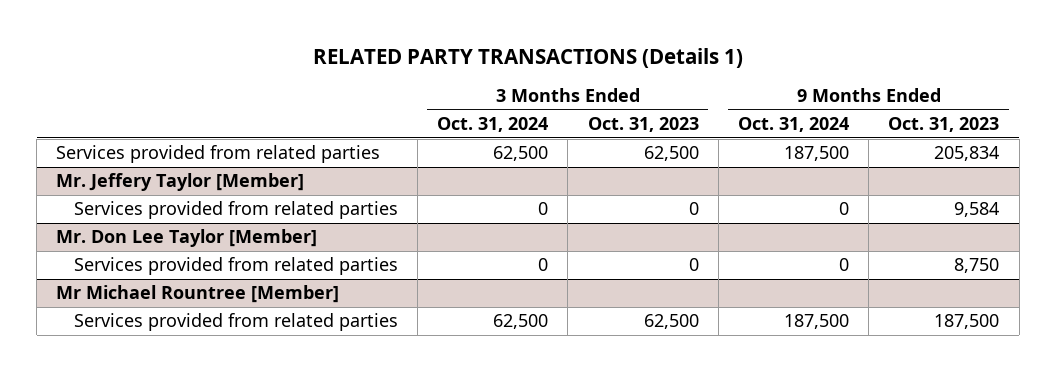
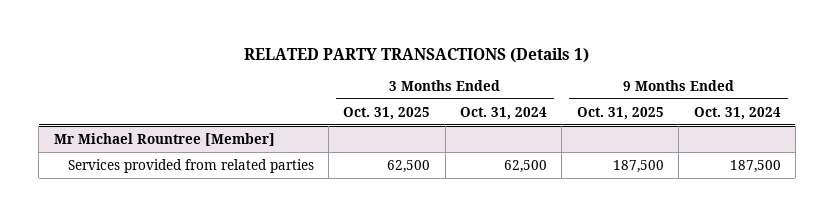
[587,117,699,133] Oct. 31, 2023 -> none
[888,117,1000,133] Oct. 31, 2023 -> none
none -> [343,106,431,120] Oct. 31, 2025
none -> [576,106,664,120] Oct. 31, 2025
[56,145,381,164] Services provided from related parties -> none
[56,173,305,192] Mr. Jeffery Taylor [Member] -> none
[73,201,398,220] Services provided from related parties -> none
[56,229,318,248] Mr. Don Lee Taylor [Member] -> none
[73,257,398,276] Services provided from related parties -> none

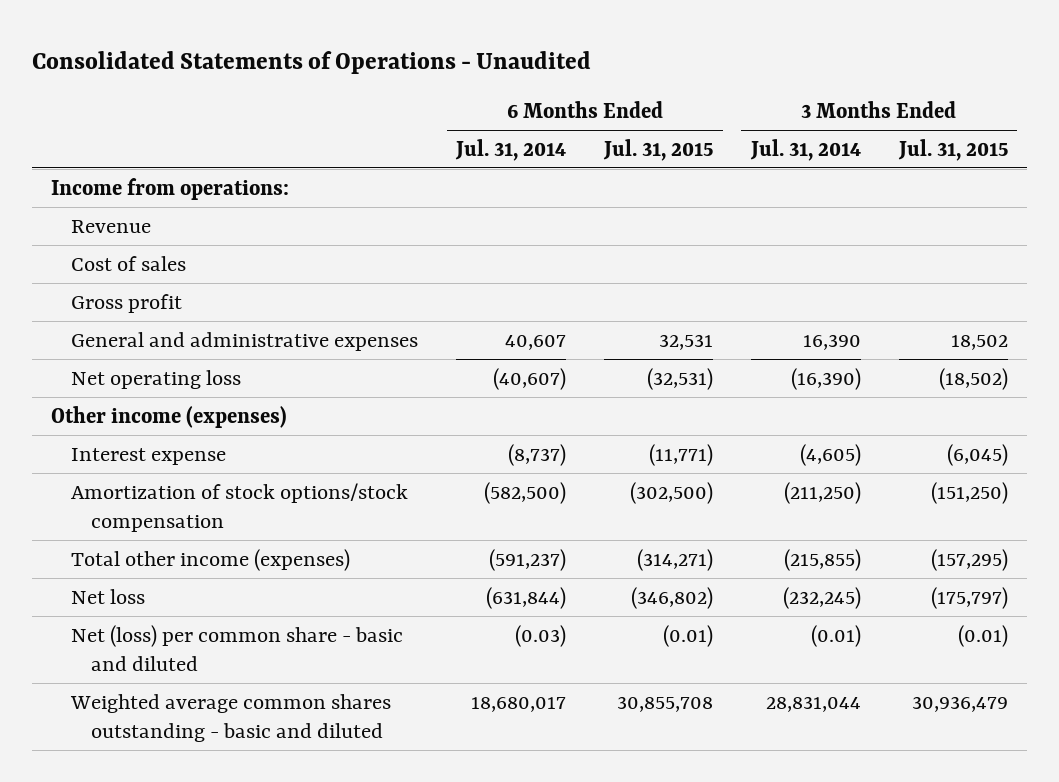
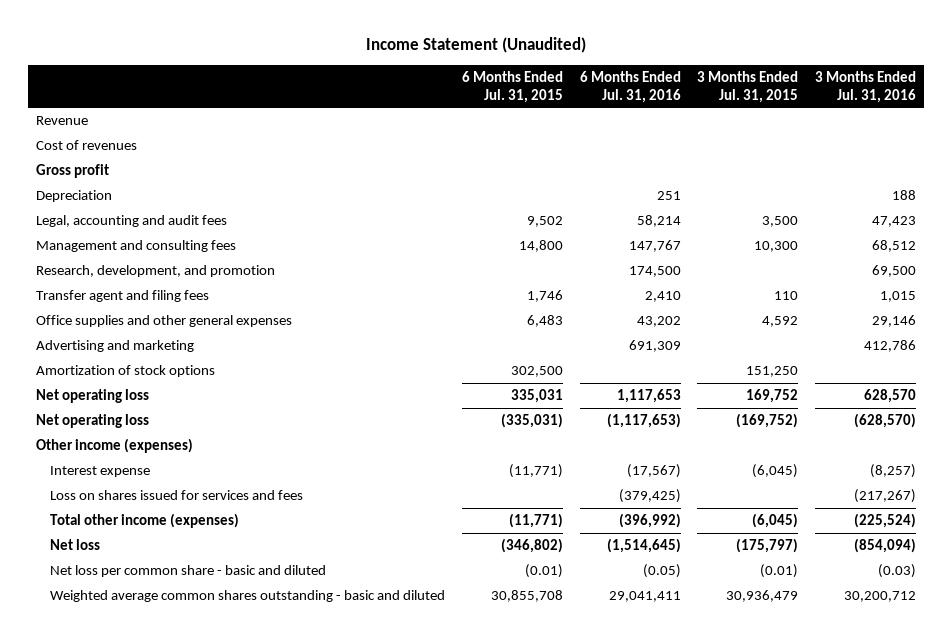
[32,51,592,75] Consolidated Statements of Operations - Unaudited -> [366,37,587,54] Income Statement (Unaudited)
[455,138,567,161] Jul. 31, 2014 -> none
[749,138,861,161] Jul. 31, 2014 -> none
none -> [579,71,681,103] 6 Months Ended Jul. 31, 2016
none -> [814,71,916,103] 3 Months Ended Jul. 31, 2016
[51,177,290,200] Income from operations: -> none
[71,255,187,271] Cost of sales -> [36,140,138,151] Cost of revenues
[71,331,419,351] General and administrative expenses -> none
none -> [36,190,113,203] Depreciation
none -> [36,215,228,228] Legal, accounting and audit fees
none -> [36,240,237,253] Management and consulting fees
none -> [36,265,276,278] Research, development, and promotion
none -> [36,290,210,303] Transfer agent and filing fees
none -> [36,315,293,328] Office supplies and other general expenses
none -> [36,340,195,353] Advertising and marketing
none -> [36,365,216,378] Amortization of stock options
[647,367,714,390] (32,531) -> [510,389,563,404] 335,031
[938,367,1008,390] (18,502) -> [746,389,799,404] 169,752
none -> [36,414,150,429] Net operating loss
[71,482,409,532] Amortization of stock options/stock compensation -> none
none -> [50,490,304,501] Loss on shares issued for services and fees
[637,548,714,571] (314,271) -> [508,513,563,529] (11,771)
[930,548,1008,571] (157,295) -> [752,513,799,529] (6,045)
[71,624,404,671] Net (loss) per common share - basic and diluted -> [50,565,327,578] Net loss per common share - basic and diluted

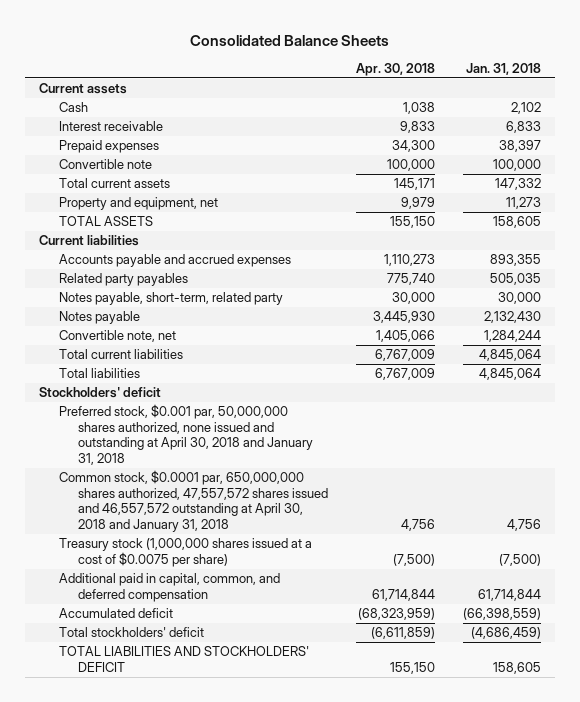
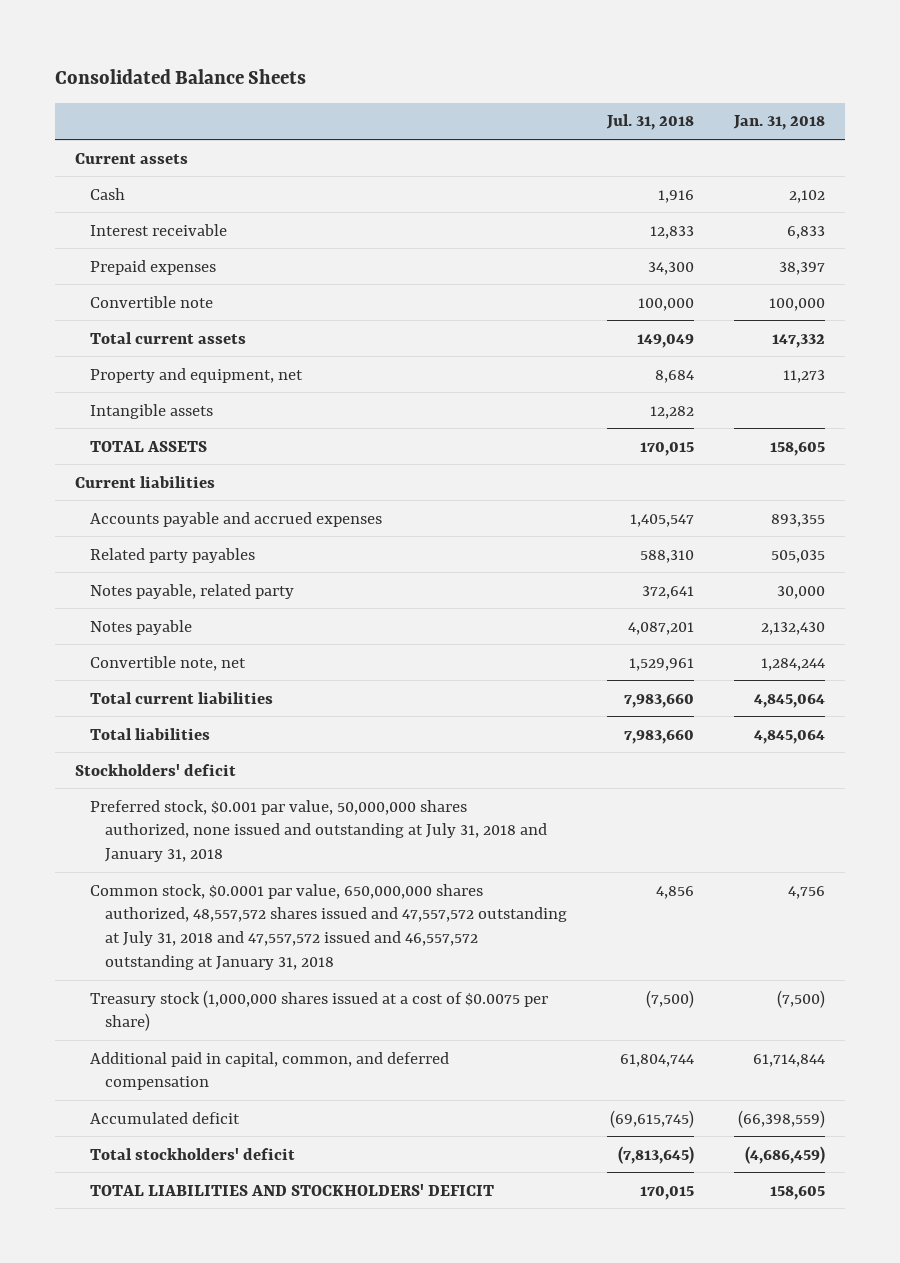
[355,63,435,77] Apr. 30, 2018 -> none
none -> [605,114,694,131] Jul. 31, 2018
none -> [89,403,213,419] Intangible assets
[58,292,283,306] Notes payable, short-term, related party -> [89,583,294,599] Notes payable, related party
[58,404,314,465] Preferred stock, $0.001 par, 50,000,000 shares authorized, none issued and outstanding at April 30, 2018 and January 31, 2018 -> [89,799,547,863] Preferred stock, $0.001 par value, 50,000,000 shares authorized, none issued and outstanding at July 31, 2018 and January 31, 2018
[58,470,329,532] Common stock, $0.0001 par, 650,000,000 shares authorized, 47,557,572 shares issued and 46,557,572 outstanding at April 30, 2018 and January 31, 2018 -> [89,883,567,971] Common stock, $0.0001 par value, 650,000,000 shares authorized, 48,557,572 shares issued and 47,557,572 outstanding at July 31, 2018 and 47,557,572 issued and 46,557,572 outstanding at January 31, 2018

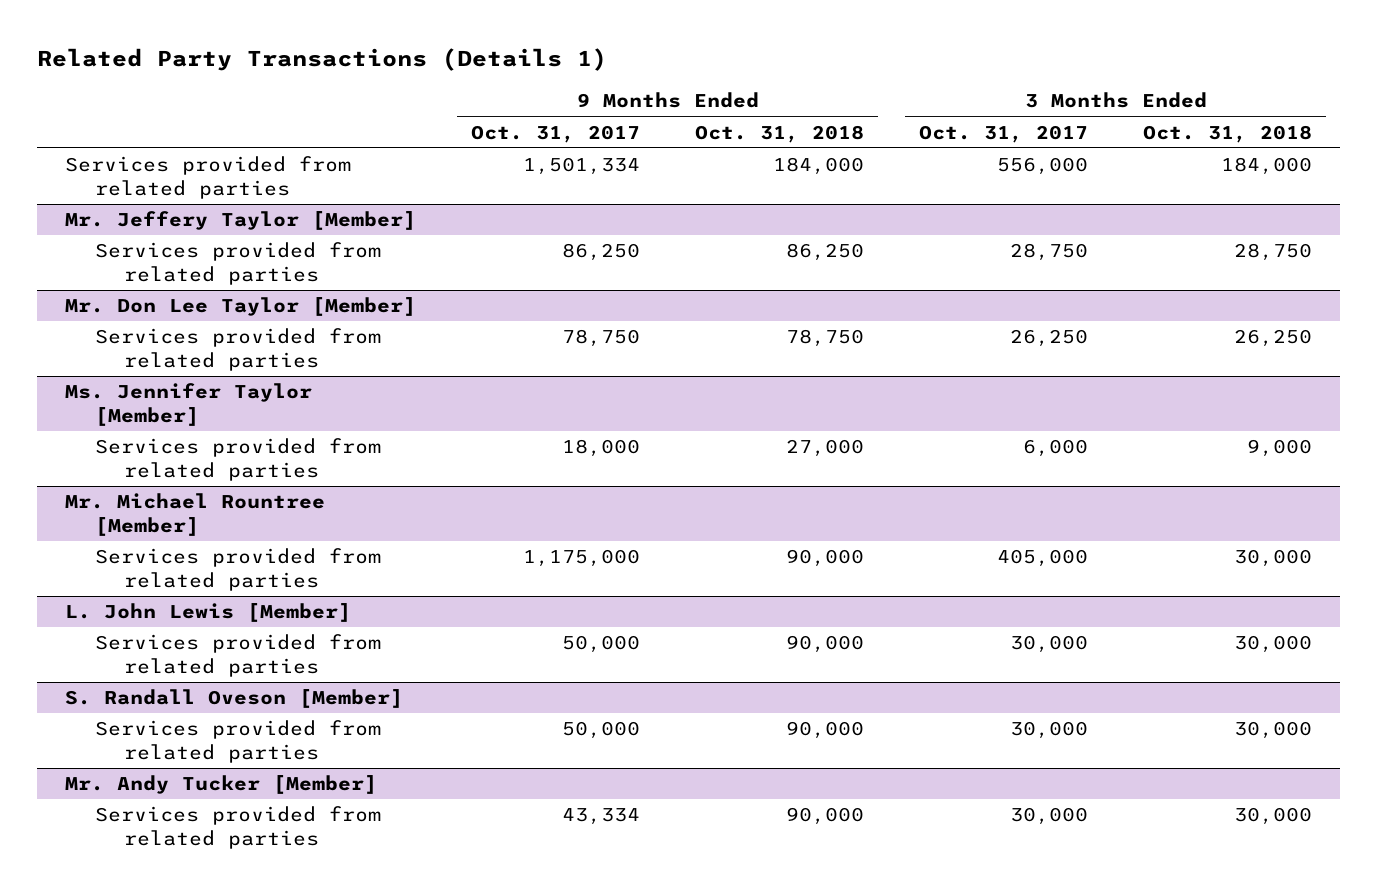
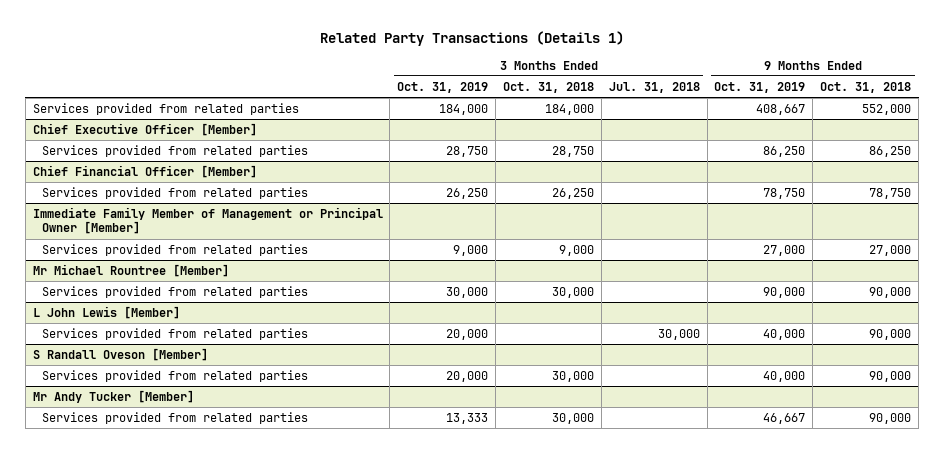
[471,124,641,143] Oct. 31, 2017 -> none
[919,124,1089,143] Oct. 31, 2017 -> none
none -> [397,81,489,93] Oct. 31, 2019
none -> [608,81,700,93] Jul. 31, 2018
none -> [714,81,806,93] Oct. 31, 2019
[64,211,416,231] Mr. Jeffery Taylor [Member] -> none
[773,157,865,176] 184,000 -> [862,103,912,115] 552,000
none -> [32,122,257,136] Chief Executive Officer [Member]
[64,297,416,317] Mr. Don Lee Taylor [Member] -> none
none -> [32,164,257,178] Chief Financial Officer [Member]
[64,383,312,426] Ms. Jennifer Taylor [Member] -> [32,206,383,235] Immediate Family Member of Management or Principal Owner [Member]
[94,548,381,591] Services provided from related parties -> none
[64,603,351,623] L. John Lewis [Member] -> none
[64,493,325,536] Mr. Michael Rountree [Member] -> [32,263,229,277] Mr Michael Rountree [Member]
none -> [32,305,180,319] L John Lewis [Member]
none -> [41,327,308,340] Services provided from related parties
[64,689,403,709] S. Randall Oveson [Member] -> [32,347,208,361] S Randall Oveson [Member]
[64,775,377,795] Mr. Andy Tucker [Member] -> [32,389,194,403] Mr Andy Tucker [Member]

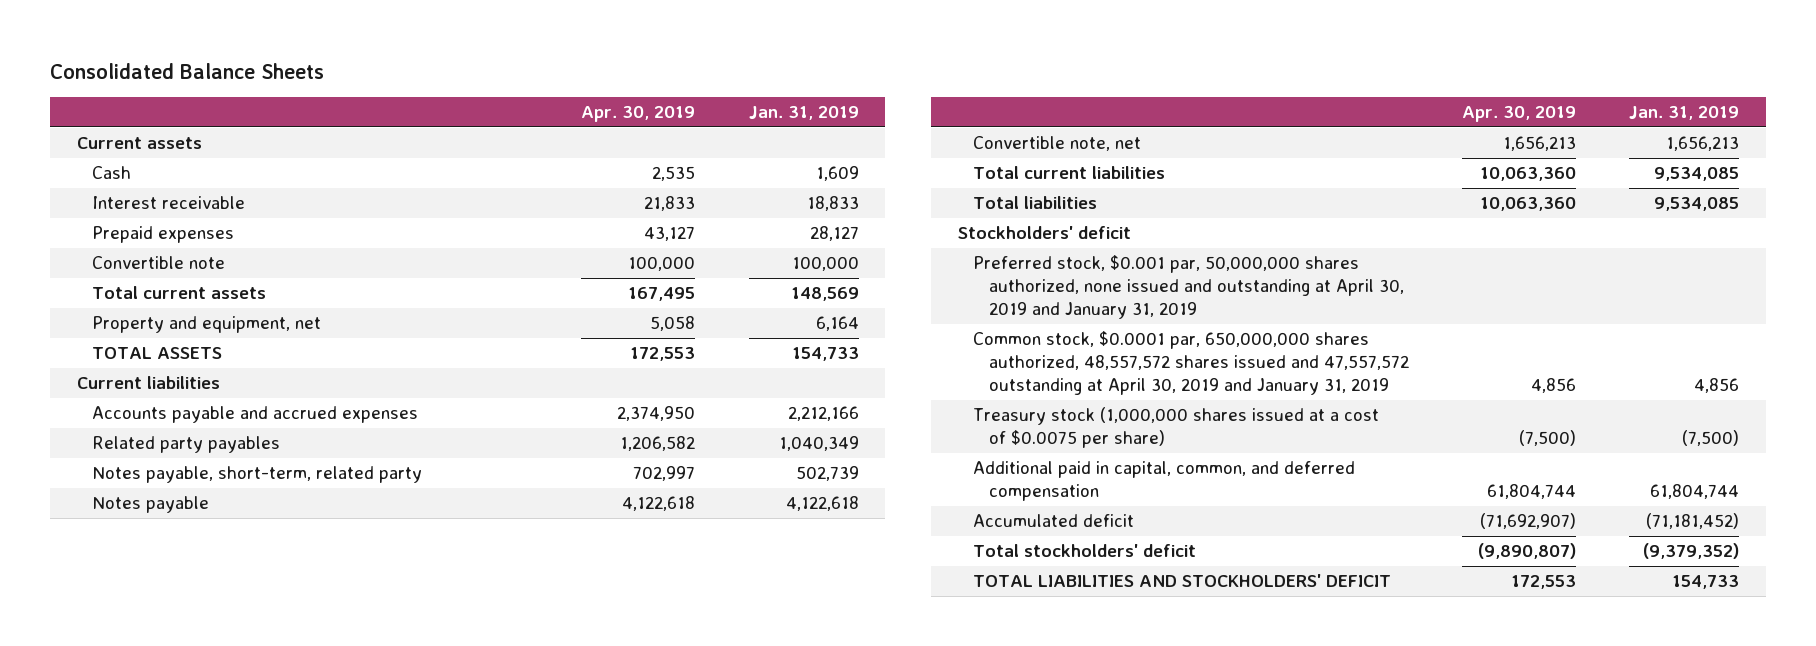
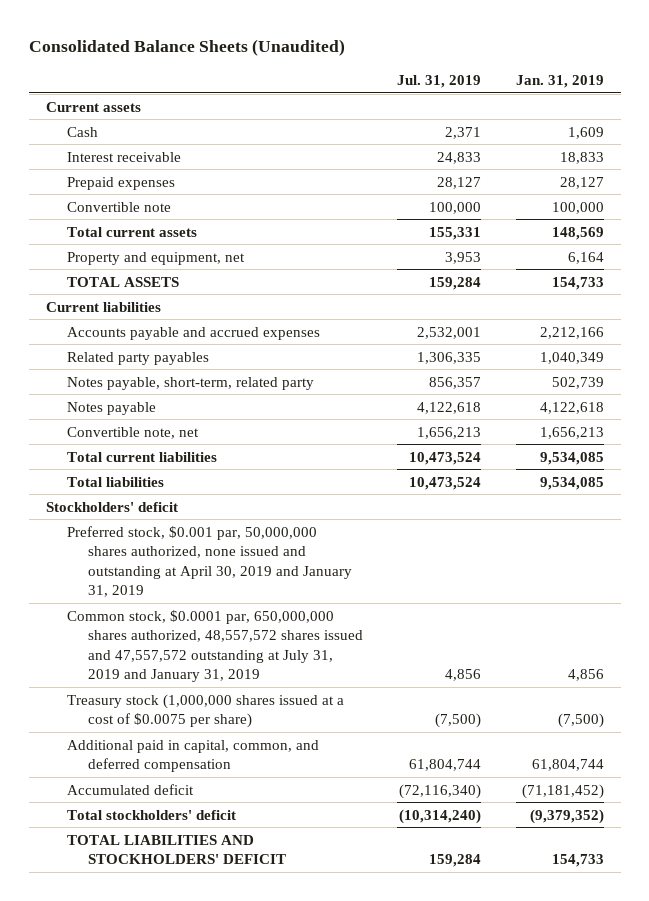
[50,62,325,79] Consolidated Balance Sheets -> [28,38,345,56] Consolidated Balance Sheets (Unaudited)
[581,106,696,123] Apr. 30, 2019 -> none
none -> [397,74,482,88] Jul. 31, 2019
[973,331,1409,395] Common stock, $0.0001 par, 650,000,000 shares authorized, 48,557,572 shares issued and 47,557,572 outstanding at April 30, 2019 and January 31, 2019 -> [66,609,364,682] Common stock, $0.0001 par, 650,000,000 shares authorized, 48,557,572 shares issued and 47,557,572 outstanding at July 31, 2019 and January 31, 2019

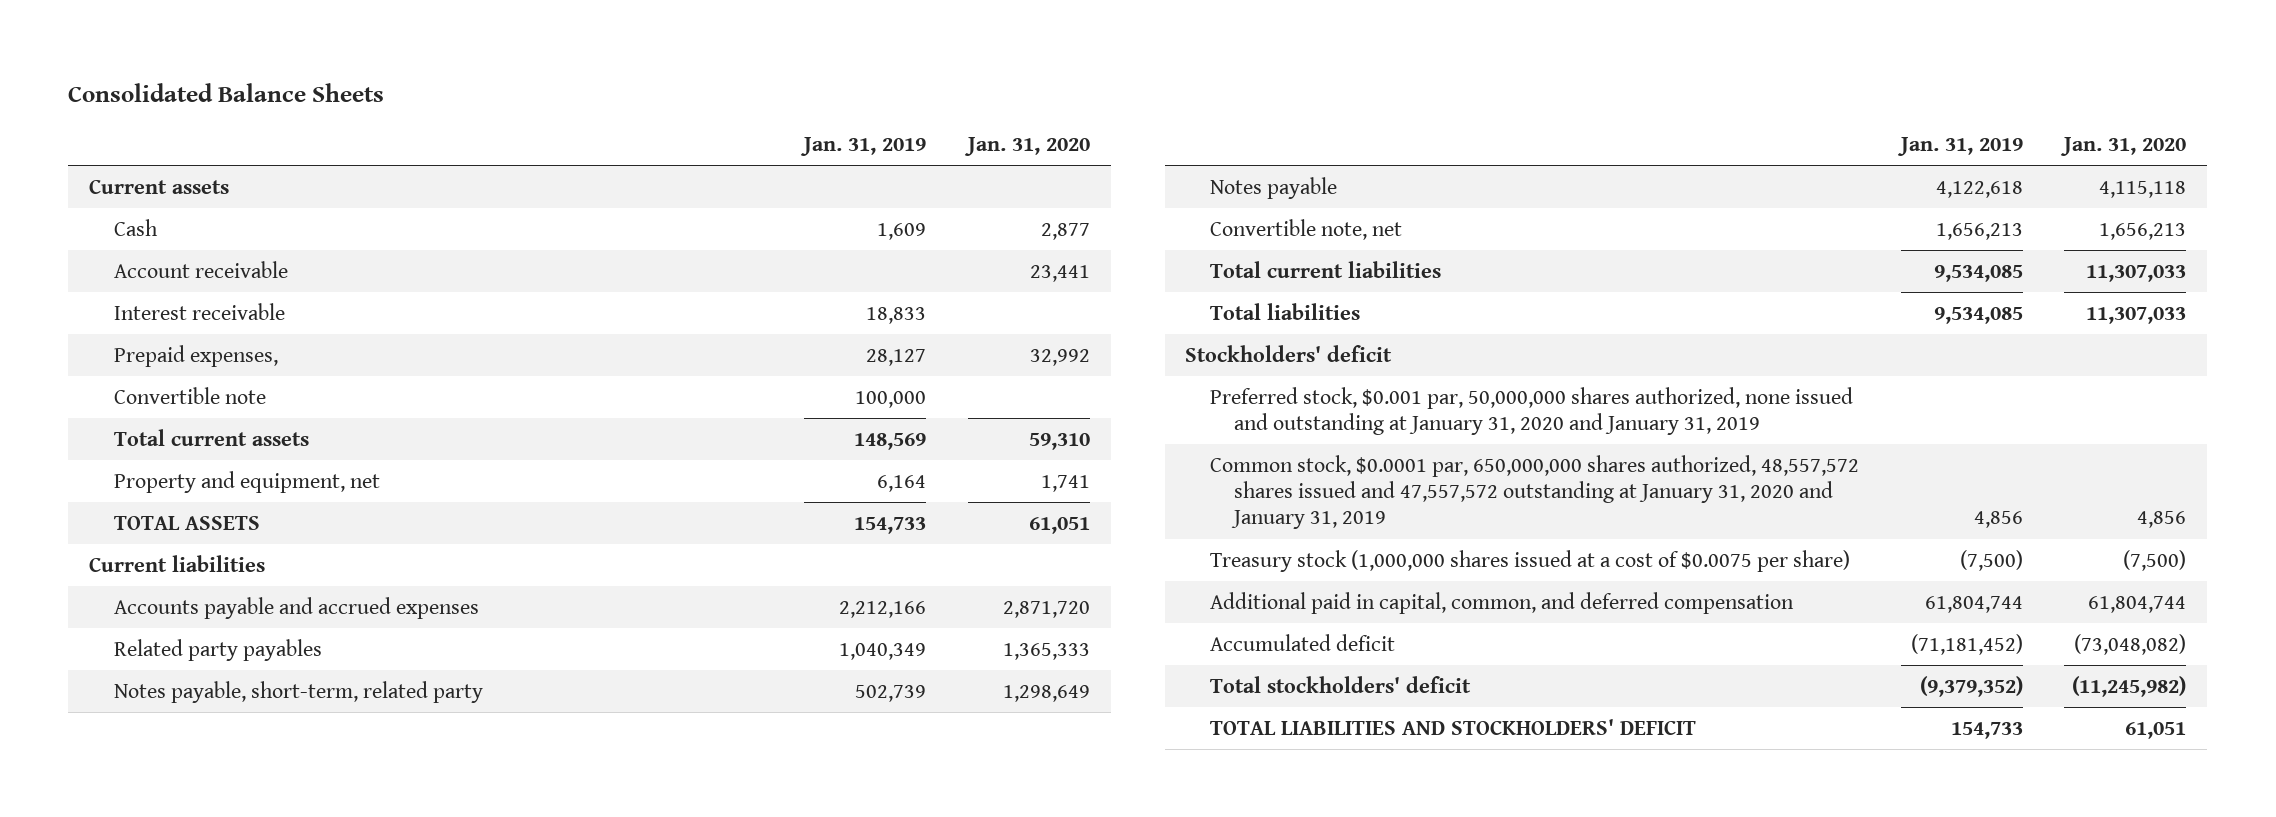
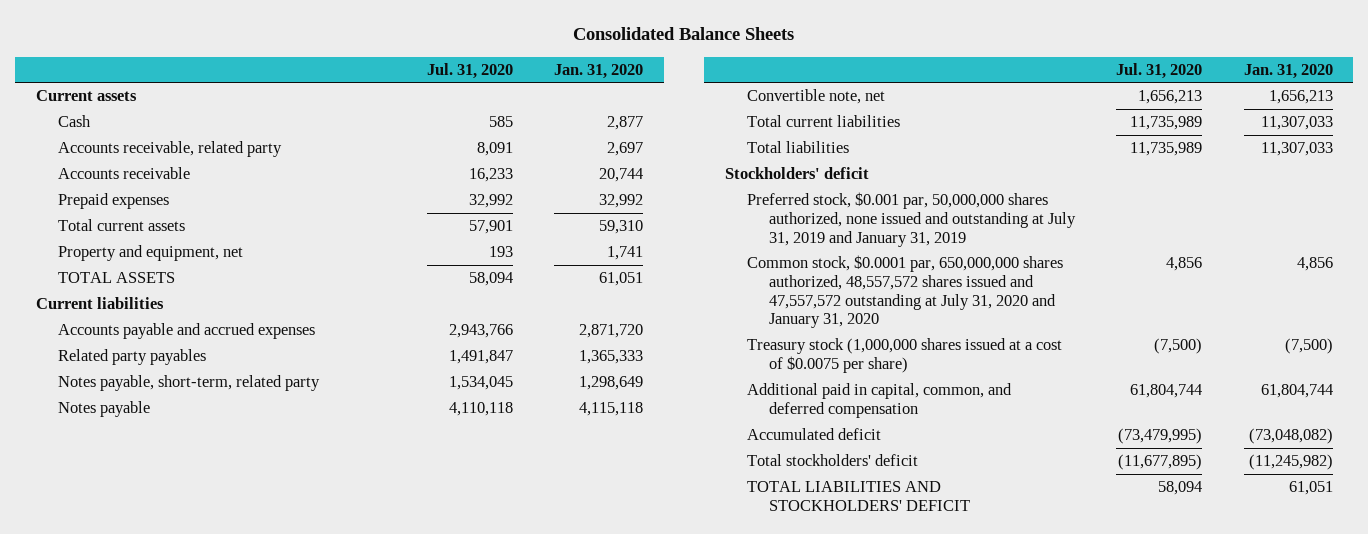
[800,136,927,156] Jan. 31, 2019 -> none
none -> [426,62,513,79] Jul. 31, 2020
[113,302,285,320] Interest receivable -> none
[113,386,266,404] Convertible note -> none
none -> [57,141,282,158] Accounts receivable, related party
[113,260,288,278] Account receivable -> [57,167,190,180] Accounts receivable
[1030,264,1091,282] 23,441 -> [599,168,644,183] 20,744
[113,344,278,367] Prepaid expenses, -> [57,193,169,210] Prepaid expenses
[1209,386,1853,436] Preferred stock, $0.001 par, 50,000,000 shares authorized, none issued and outstanding at January 31, 2020 and January 31, 2019 -> [747,192,1077,247] Preferred stock, $0.001 par, 50,000,000 shares authorized, none issued and outstanding at July 31, 2019 and January 31, 2019
[1209,454,1859,530] Common stock, $0.0001 par, 650,000,000 shares authorized, 48,557,572 shares issued and 47,557,572 outstanding at January 31, 2020 and January 31, 2019 -> [747,255,1064,329] Common stock, $0.0001 par, 650,000,000 shares authorized, 48,557,572 shares issued and 47,557,572 outstanding at July 31, 2020 and January 31, 2020

